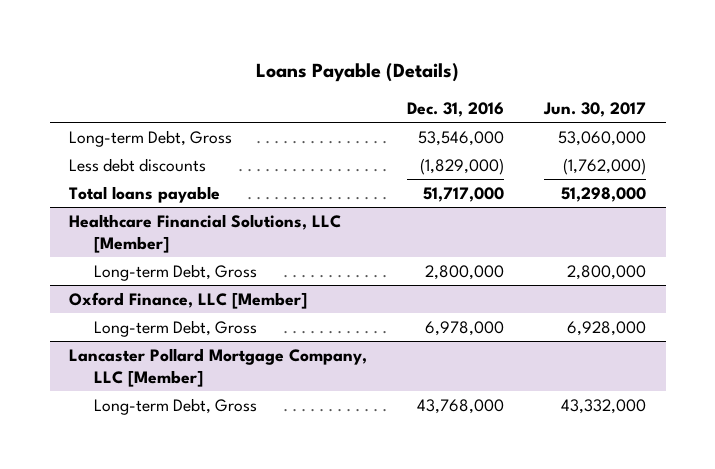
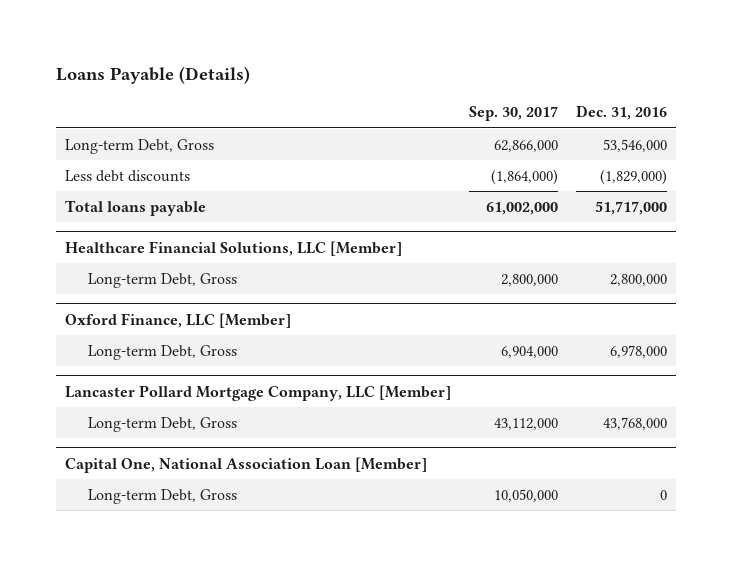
[542,101,646,117] Jun. 30, 2017 -> none
none -> [468,106,558,122] Sep. 30, 2017
none -> [64,456,427,473] Capital One, National Association Loan [Member]
none -> [88,488,238,504] Long-term Debt, Gross

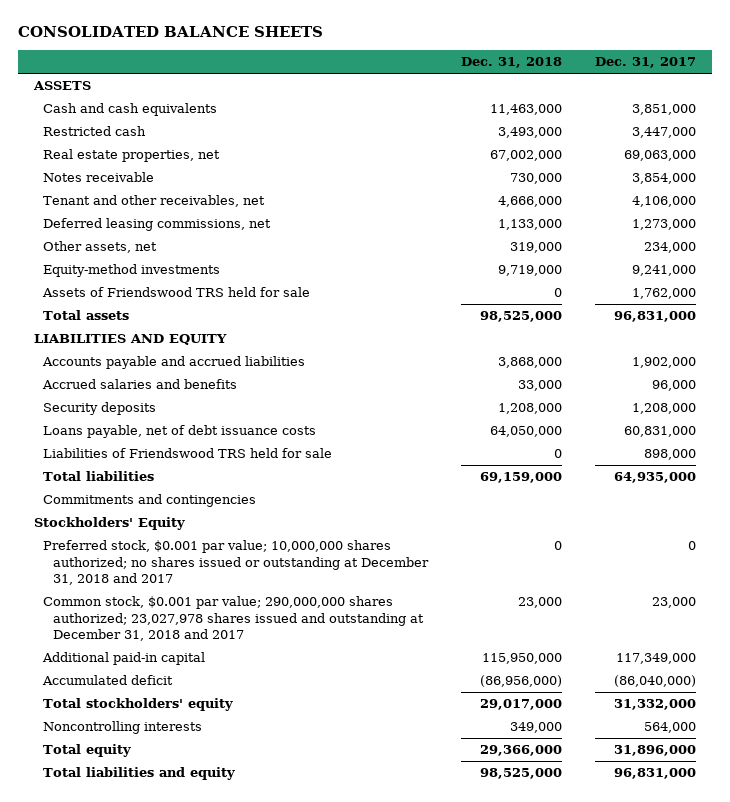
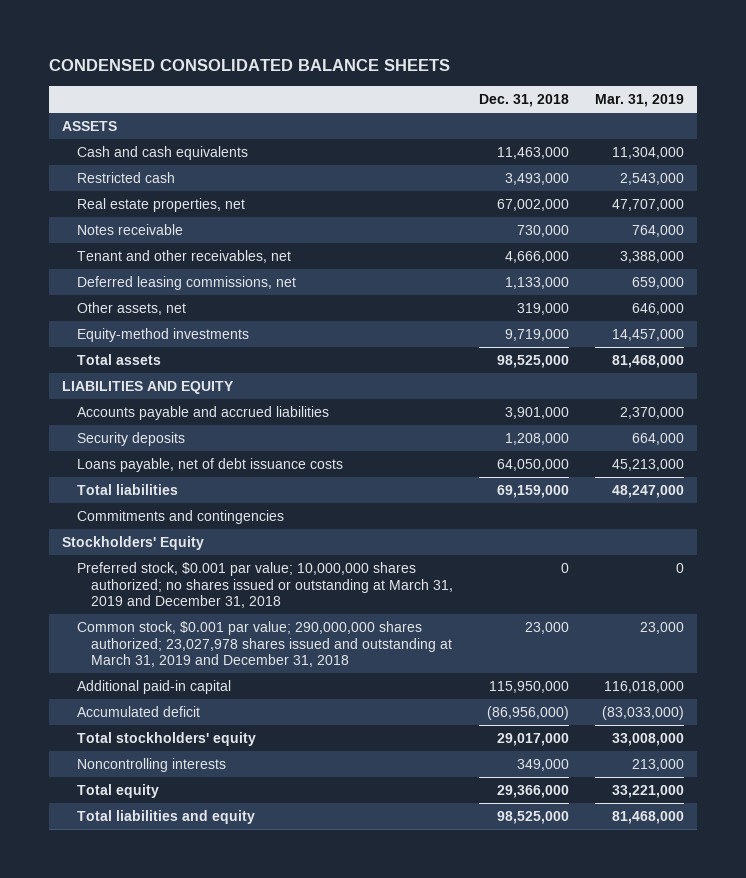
[17,26,323,38] CONSOLIDATED BALANCE SHEETS -> [49,59,451,72] CONDENSED CONSOLIDATED BALANCE SHEETS
[594,57,696,69] Dec. 31, 2017 -> none
none -> [594,93,684,107] Mar. 31, 2019
[42,287,311,298] Assets of Friendswood TRS held for sale -> none
[42,379,238,390] Accrued salaries and benefits -> none
[497,357,562,369] 3,868,000 -> [504,407,569,420] 3,901,000
[43,448,333,459] Liabilities of Friendswood TRS held for sale -> none
[43,540,429,586] Preferred stock, $0.001 par value; 10,000,000 shares authorized; no shares issued or outstanding at December 31, 2018 and 2017 -> [76,562,453,609] Preferred stock, $0.001 par value; 10,000,000 shares authorized; no shares issued or outstanding at March 31, 2019 and December 31, 2018
[43,596,424,642] Common stock, $0.001 par value; 290,000,000 shares authorized; 23,027,978 shares issued and outstanding at December 31, 2018 and 2017 -> [76,621,452,668] Common stock, $0.001 par value; 290,000,000 shares authorized; 23,027,978 shares issued and outstanding at March 31, 2019 and December 31, 2018

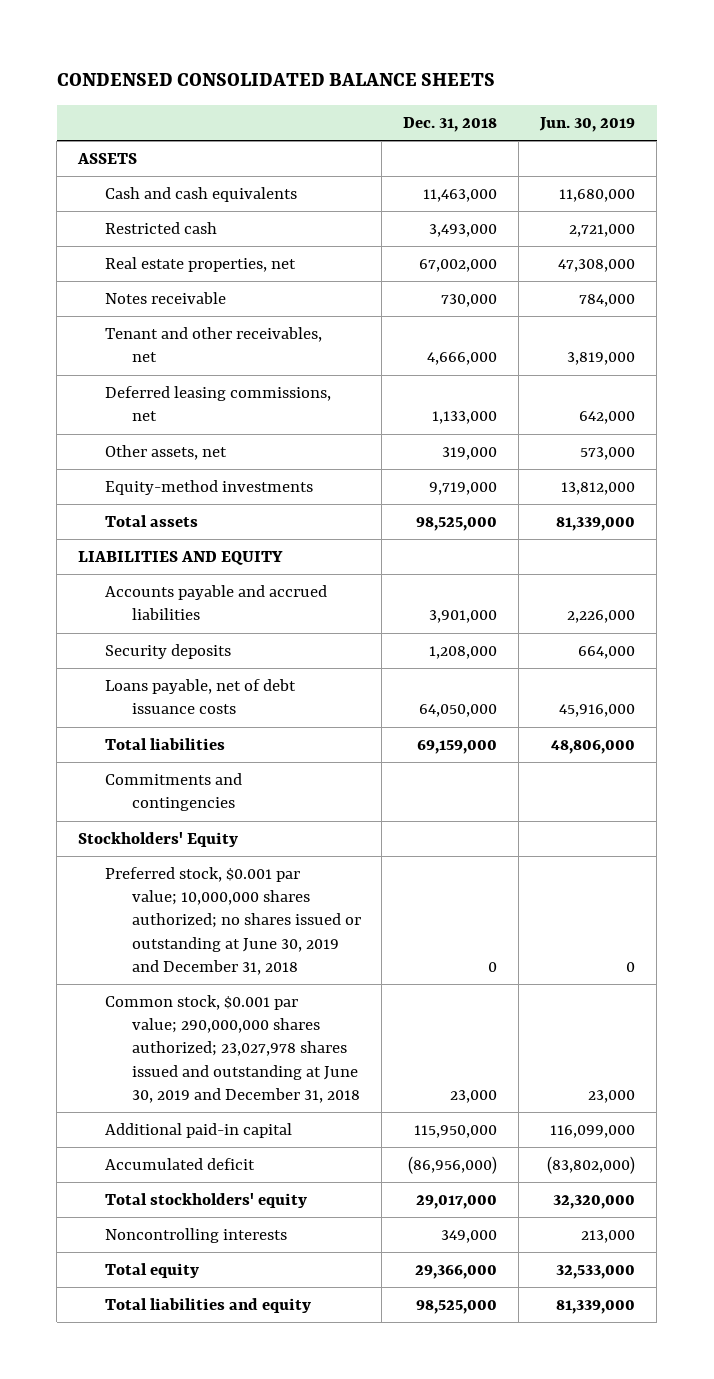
[594,93,684,107] Mar. 31, 2019 -> none
none -> [539,116,636,132] Jun. 30, 2019
[76,562,453,609] Preferred stock, $0.001 par value; 10,000,000 shares authorized; no shares issued or outstanding at March 31, 2019 and December 31, 2018 -> [104,867,361,975] Preferred stock, $0.001 par value; 10,000,000 shares authorized; no shares issued or outstanding at June 30, 2019 and December 31, 2018
[76,621,452,668] Common stock, $0.001 par value; 290,000,000 shares authorized; 23,027,978 shares issued and outstanding at March 31, 2019 and December 31, 2018 -> [104,995,360,1103] Common stock, $0.001 par value; 290,000,000 shares authorized; 23,027,978 shares issued and outstanding at June 30, 2019 and December 31, 2018

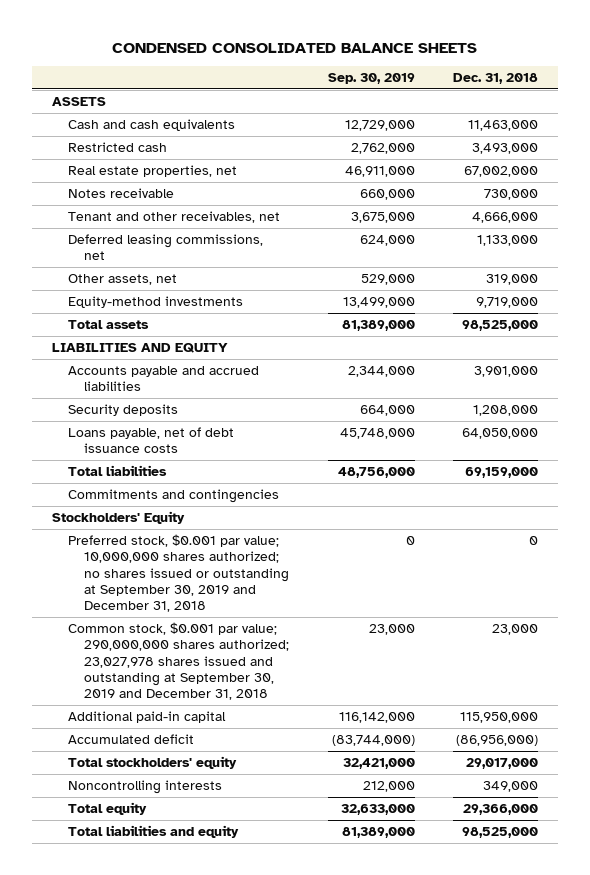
[539,116,636,132] Jun. 30, 2019 -> none
none -> [327,73,415,85] Sep. 30, 2019
[104,867,361,975] Preferred stock, $0.001 par value; 10,000,000 shares authorized; no shares issued or outstanding at June 30, 2019 and December 31, 2018 -> [67,533,290,613] Preferred stock, $0.001 par value; 10,000,000 shares authorized; no shares issued or outstanding at September 30, 2019 and December 31, 2018
[104,995,360,1103] Common stock, $0.001 par value; 290,000,000 shares authorized; 23,027,978 shares issued and outstanding at June 30, 2019 and December 31, 2018 -> [67,621,290,701] Common stock, $0.001 par value; 290,000,000 shares authorized; 23,027,978 shares issued and outstanding at September 30, 2019 and December 31, 2018

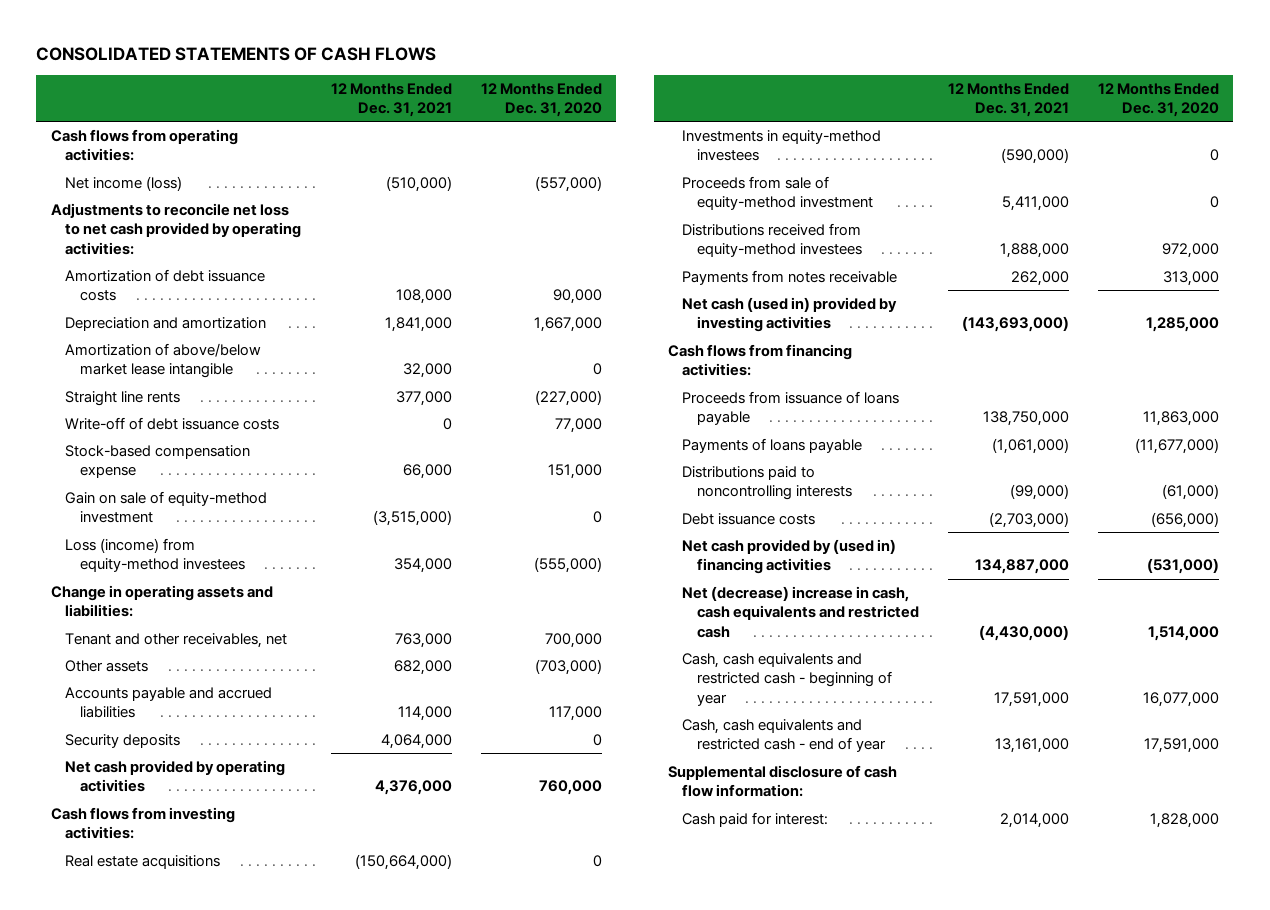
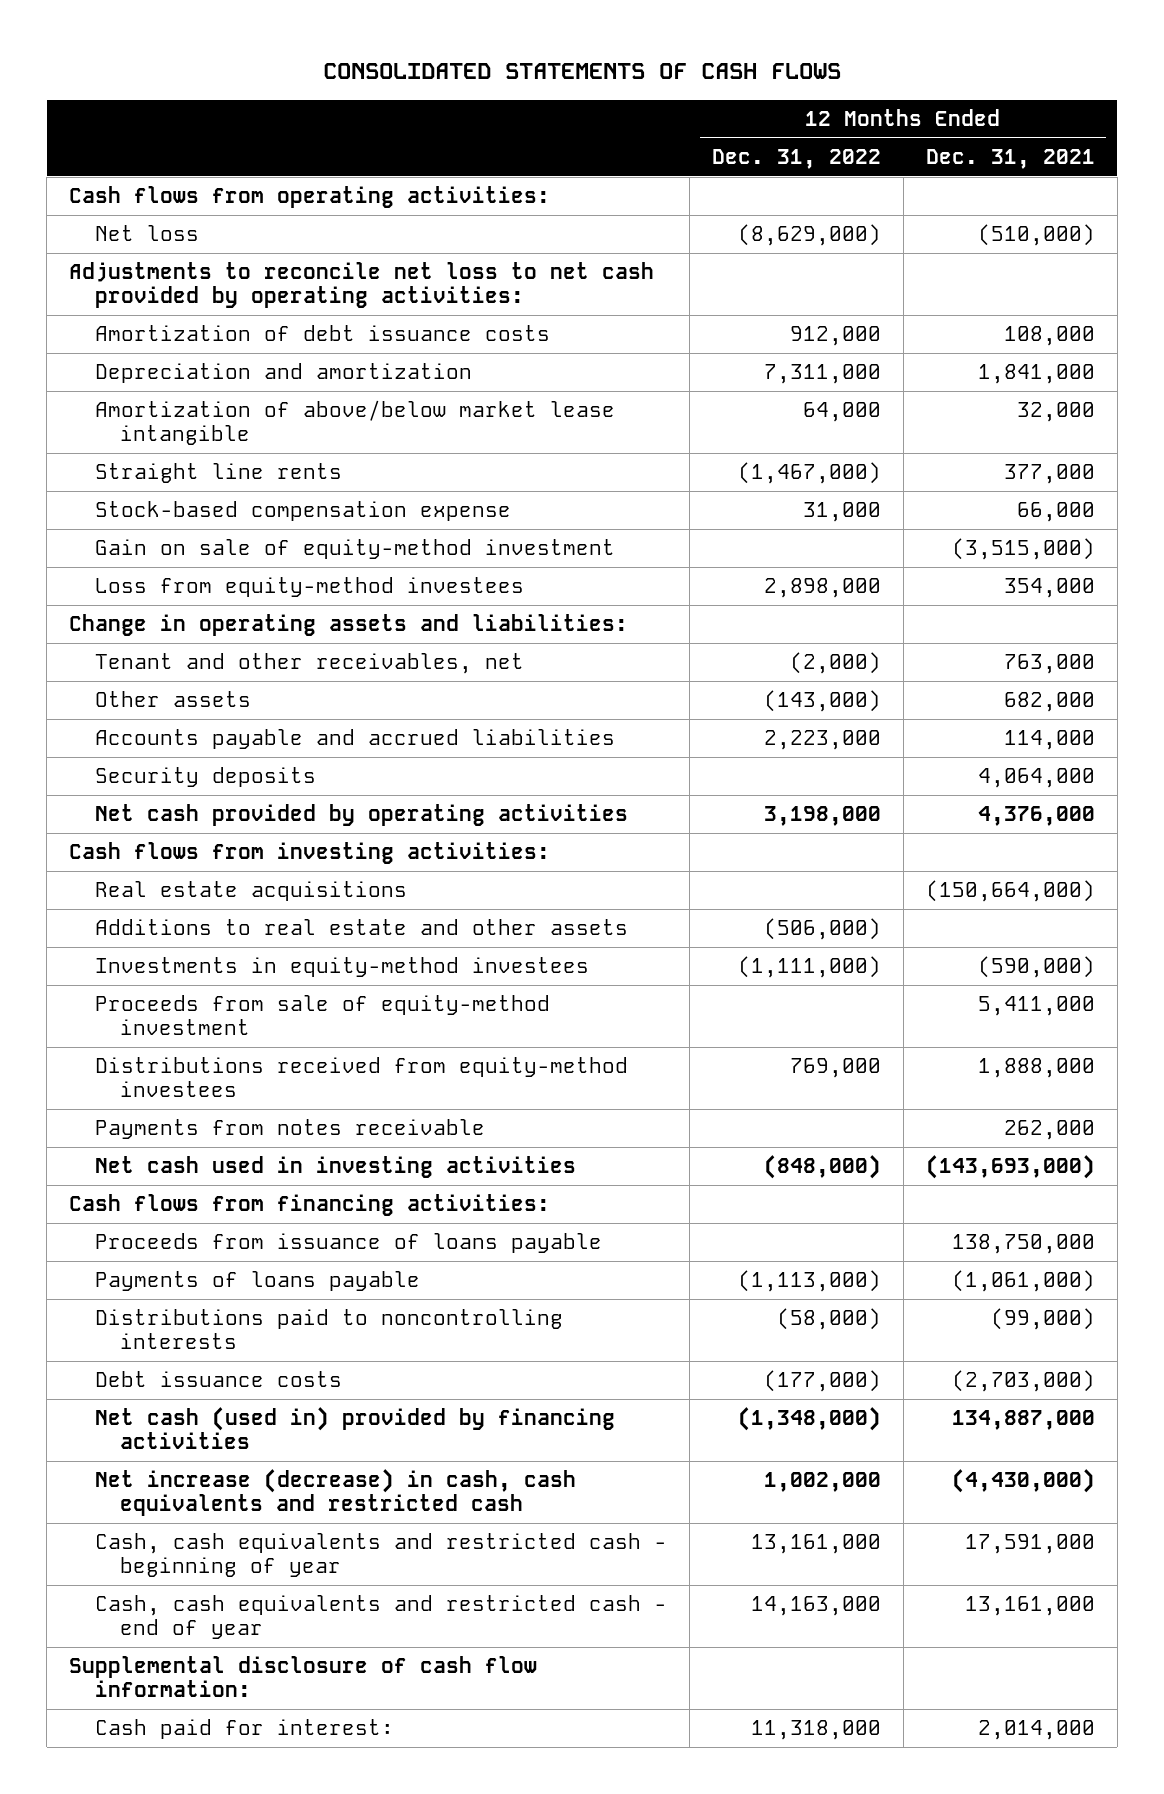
[480,82,602,118] 12 Months Ended Dec. 31, 2020 -> none
none -> [711,148,881,169] Dec. 31, 2022
[65,175,183,191] Net income (loss) -> [94,225,199,242] Net loss
[65,416,280,430] Write-off of debt issuance costs -> none
[65,537,245,573] Loss (income) from equity-method investees -> [94,577,524,598] Loss from equity-method investees
none -> [94,919,628,936] Additions to real estate and other assets
[682,296,898,333] Net cash (used in) provided by investing activities -> [94,1156,576,1179] Net cash used in investing activities
[682,538,897,575] Net cash provided by (used in) financing activities -> [94,1407,615,1450] Net cash (used in) provided by financing activities
[682,585,919,638] Net (decrease) increase in cash, cash equivalents and restricted cash -> [94,1469,576,1517] Net increase (decrease) in cash, cash equivalents and restricted cash

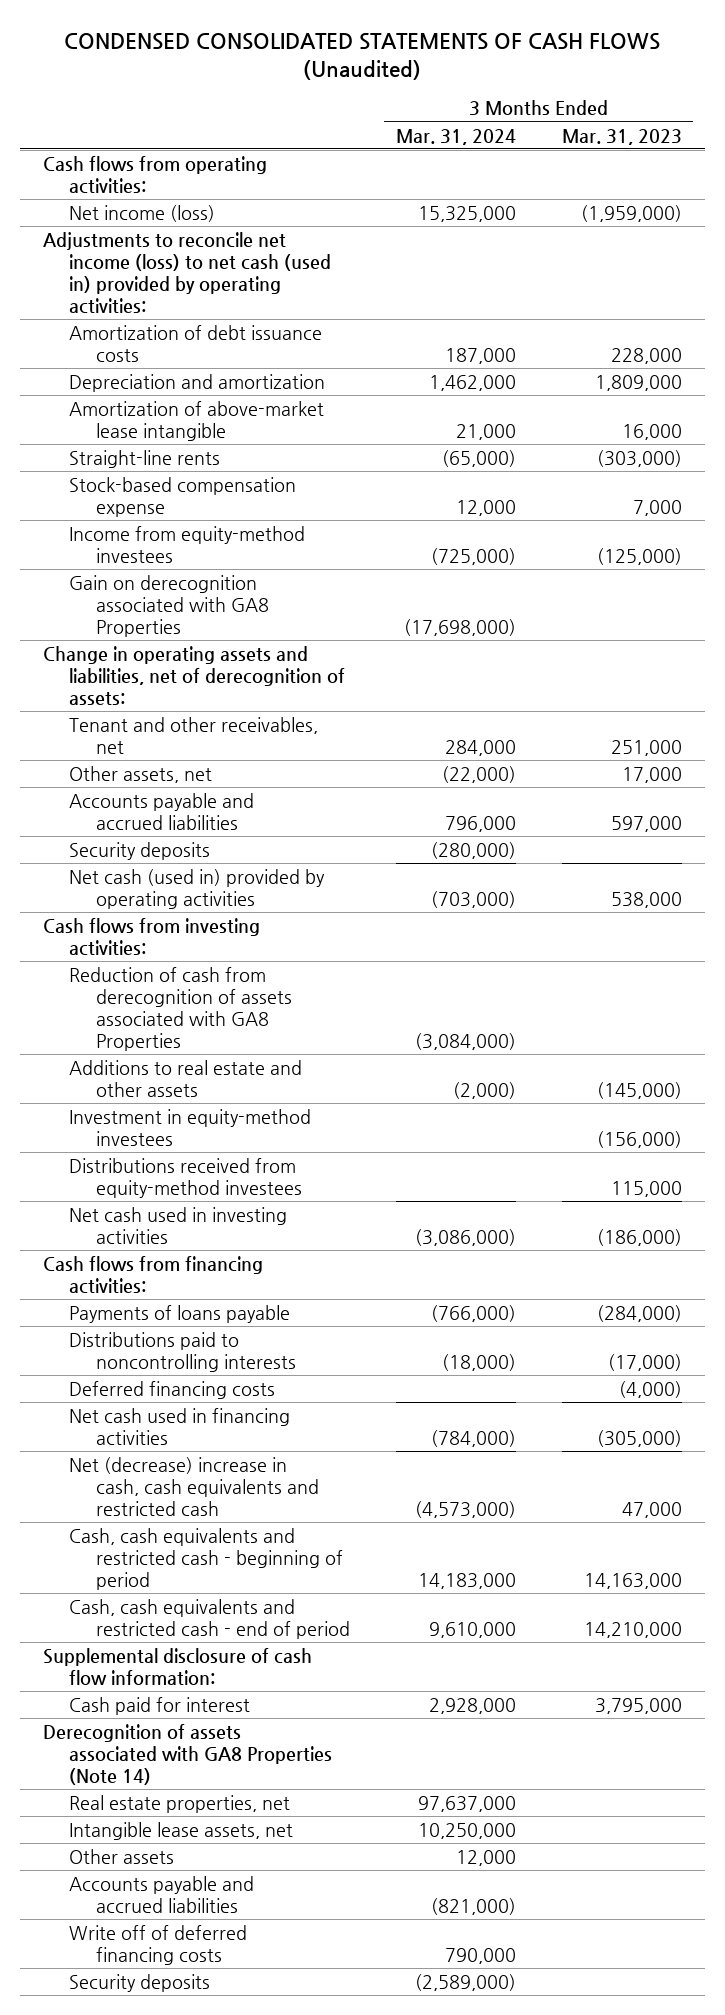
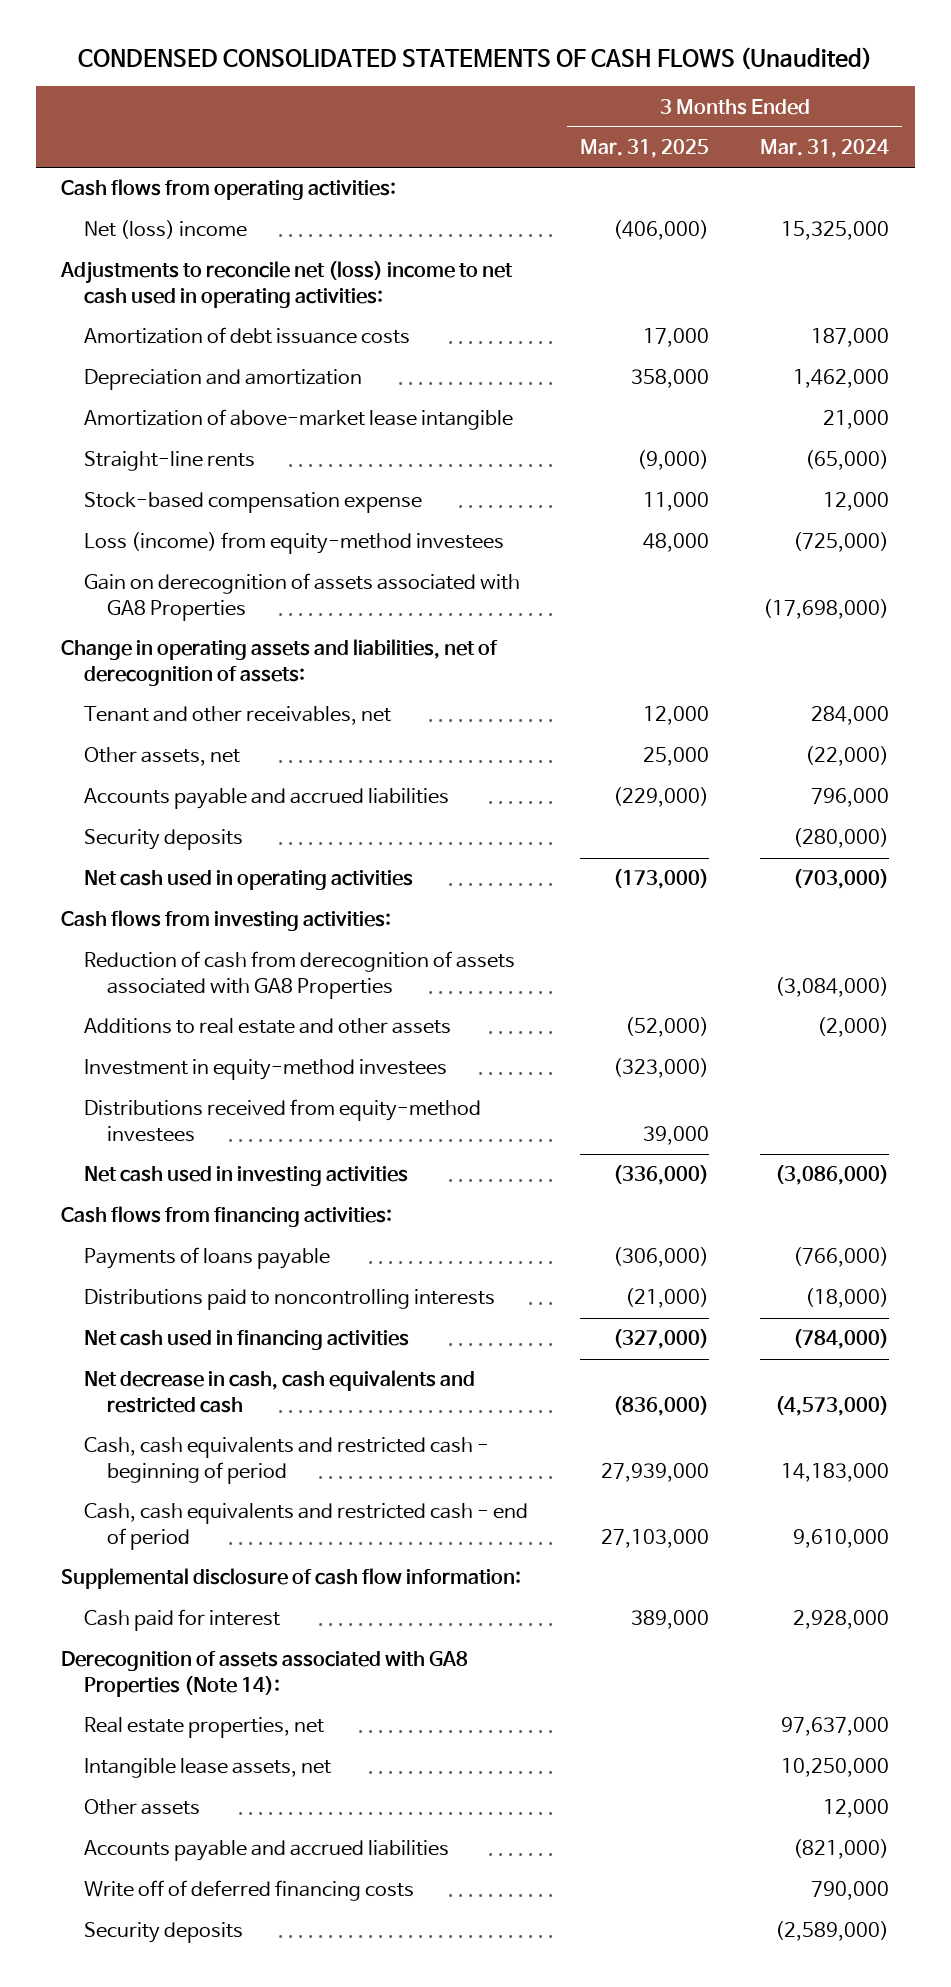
[561,128,682,145] Mar. 31, 2023 -> none
none -> [579,139,709,159] Mar. 31, 2025
[69,204,216,222] Net income (loss) -> [84,220,248,240] Net (loss) income
[42,231,332,314] Adjustments to reconcile net income (loss) to net cash (used in) provided by operating activities: -> [60,261,514,308] Adjustments to reconcile net (loss) income to net cash used in operating activities:
[69,525,306,563] Income from equity-method investees -> [84,532,505,555] Loss (income) from equity-method investees
[69,574,269,637] Gain on derecognition associated with GA8 Properties -> [84,573,521,621] Gain on derecognition of assets associated with GA8 Properties
[69,868,326,909] Net cash (used in) provided by operating activities -> [84,870,414,891] Net cash used in operating activities
[69,1380,276,1399] Deferred financing costs -> none
[69,1456,319,1516] Net (decrease) increase in cash, cash equivalents and restricted cash -> [84,1370,476,1413] Net decrease in cash, cash equivalents and restricted cash
[42,1723,333,1785] Derecognition of assets associated with GA8 Properties (Note 14) -> [61,1651,469,1697] Derecognition of assets associated with GA8 Properties (Note 14):

